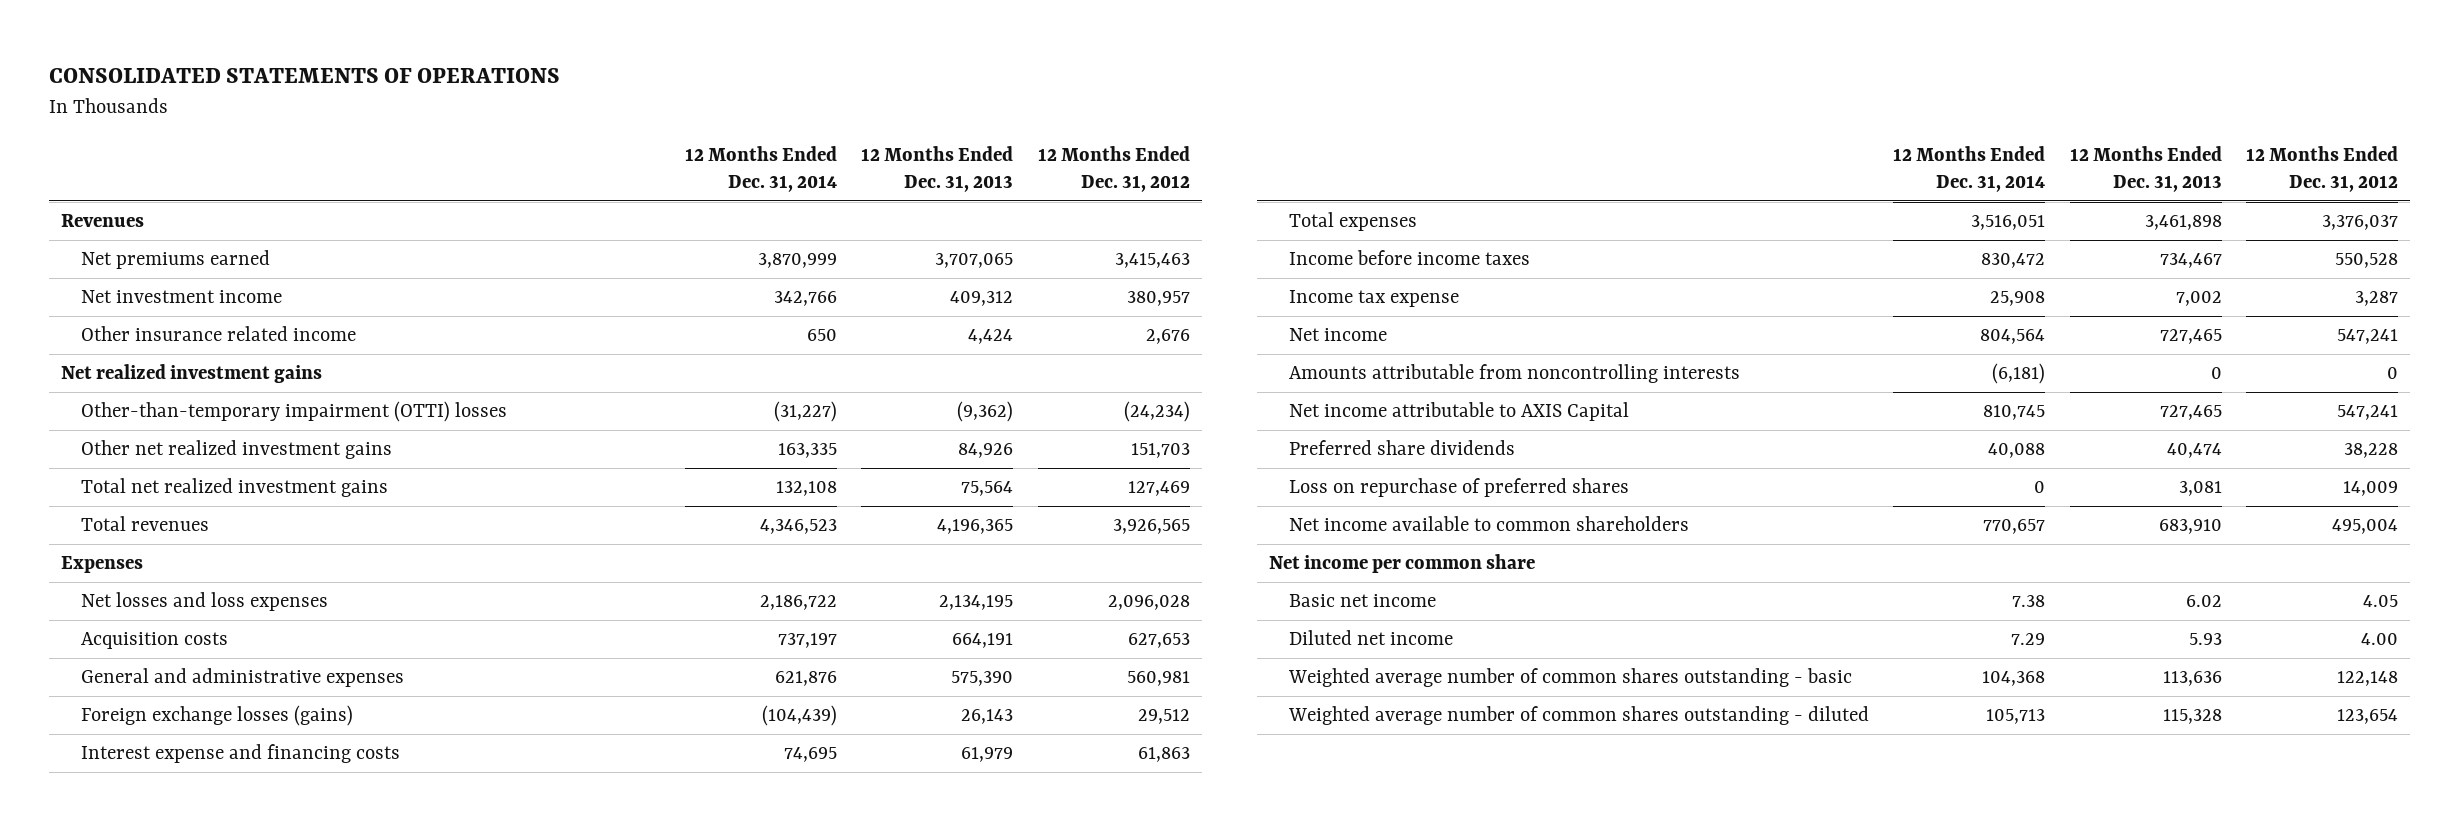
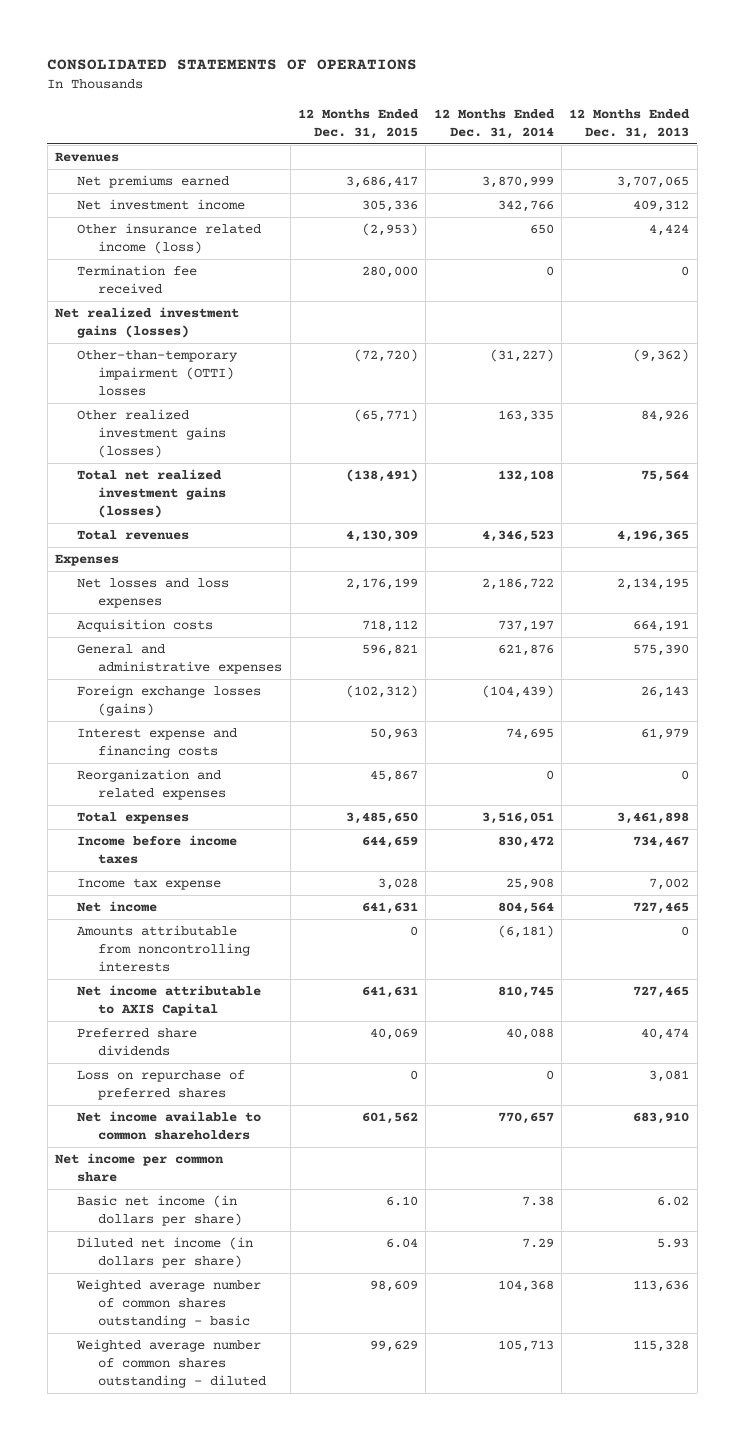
[1037,145,1190,192] 12 Months Ended Dec. 31, 2012 -> none
none -> [297,108,419,139] 12 Months Ended Dec. 31, 2015
[80,326,356,342] Other insurance related income -> [76,222,261,254] Other insurance related income (loss)
none -> [76,264,197,294] Termination fee received
[60,364,322,384] Net realized investment gains -> [55,306,240,338] Net realized investment gains (losses)
[80,440,392,460] Other net realized investment gains -> [76,408,227,458] Other realized investment gains (losses)
[80,478,388,498] Total net realized investment gains -> [76,468,227,518] Total net realized investment gains (losses)
none -> [76,768,227,800] Reorganization and related expenses
[1289,594,1437,608] Basic net income -> [76,1194,243,1226] Basic net income (in dollars per share)
[1289,630,1454,646] Diluted net income -> [76,1236,253,1268] Diluted net income (in dollars per share)

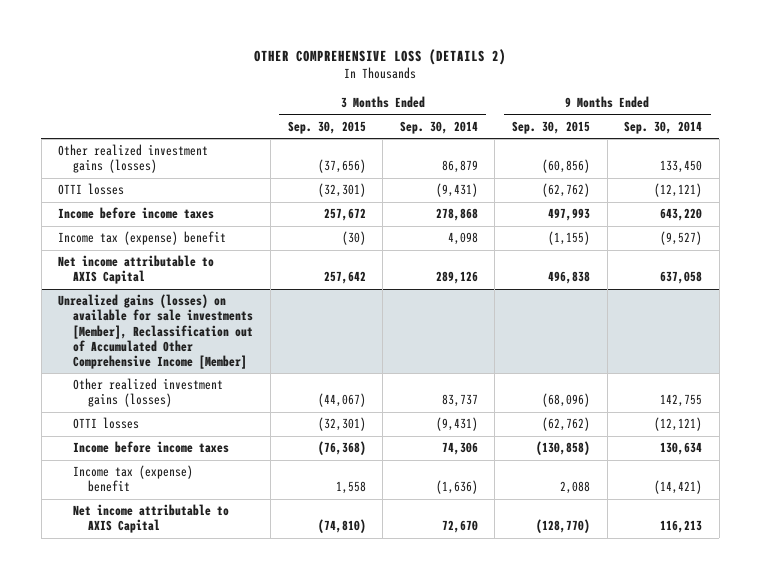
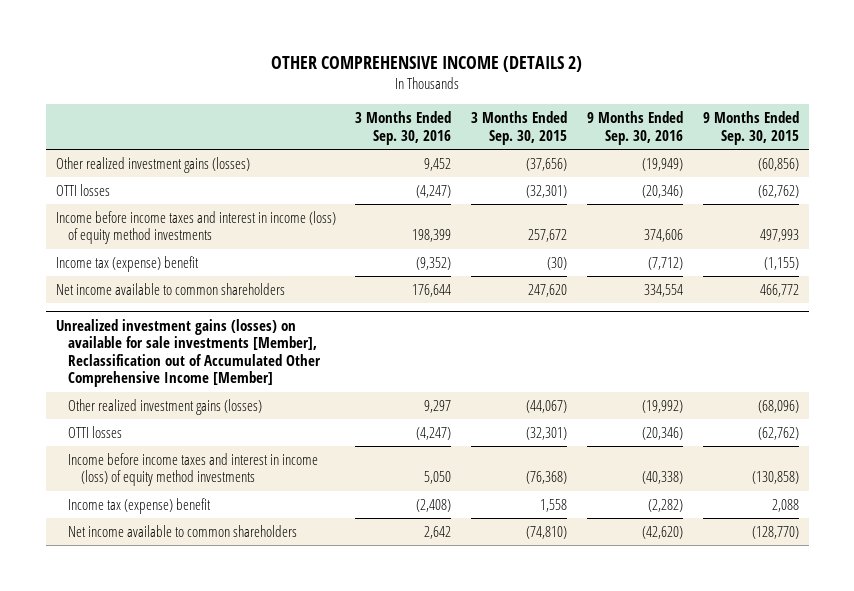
[254,49,507,66] OTHER COMPREHENSIVE LOSS (DETAILS 2) -> [271,55,583,72] OTHER COMPREHENSIVE INCOME (DETAILS 2)
[399,120,478,134] Sep. 30, 2014 -> none
[624,120,703,134] Sep. 30, 2014 -> none
none -> [355,111,452,145] 3 Months Ended Sep. 30, 2016
none -> [586,111,683,145] 9 Months Ended Sep. 30, 2016
[58,207,215,220] Income before income taxes -> [55,210,336,245] Income before income taxes and interest in income (loss) of equity method investments
[58,255,215,285] Net income attributable to AXIS Capital -> none
none -> [55,282,285,295] Net income available to common shareholders
[58,294,254,370] Unrealized gains (losses) on available for sale investments [Member], Reclassification out of Accumulated Other Comprehensive Income [Member] -> [55,318,322,388] Unrealized investment gains (losses) on available for sale investments [Member], Reclassification out of Accumulated Other Comprehensive Income [Member]
[73,441,230,454] Income before income taxes -> [68,452,319,487] Income before income taxes and interest in income (loss) of equity method investments
[73,504,230,534] Net income attributable to AXIS Capital -> [68,524,298,537] Net income available to common shareholders

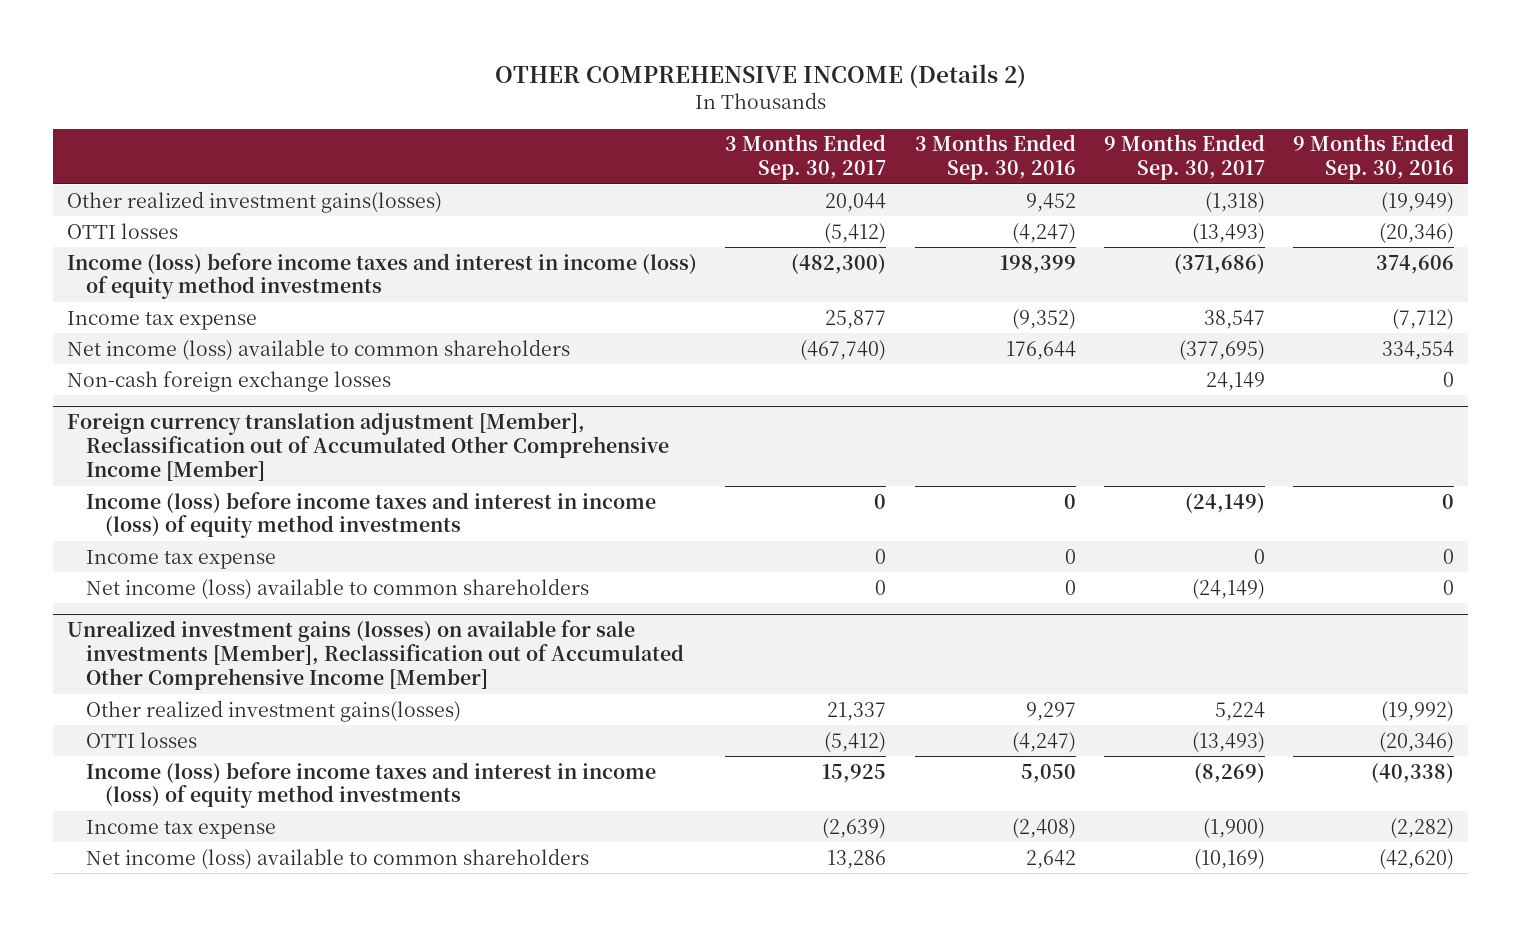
[271,55,583,72] OTHER COMPREHENSIVE INCOME (DETAILS 2) -> [494,63,1026,88] OTHER COMPREHENSIVE INCOME (Details 2)
[471,111,568,145] 3 Months Ended Sep. 30, 2015 -> none
[702,111,799,145] 9 Months Ended Sep. 30, 2015 -> none
none -> [725,134,887,181] 3 Months Ended Sep. 30, 2017
none -> [1103,134,1265,181] 9 Months Ended Sep. 30, 2017
[55,156,250,173] Other realized investment gains (losses) -> [66,190,442,213] Other realized investment gains(losses)
[55,210,336,245] Income before income taxes and interest in income (loss) of equity method investments -> [66,252,697,300] Income (loss) before income taxes and interest in income (loss) of equity method investments
[55,255,199,272] Income tax (expense) benefit -> [66,310,257,330] Income tax expense
[55,282,285,295] Net income available to common shareholders -> [66,338,570,361] Net income (loss) available to common shareholders
none -> [66,370,391,392] Non-cash foreign exchange losses
none -> [66,412,669,482] Foreign currency translation adjustment [Member], Reclassification out of Accumulated Other Comprehensive Income [Member]
none -> [85,491,656,539] Income (loss) before income taxes and interest in income (loss) of equity method investments
none -> [85,549,276,569] Income tax expense
none -> [85,577,589,600] Net income (loss) available to common shareholders
[68,398,263,415] Other realized investment gains (losses) -> [85,699,461,722] Other realized investment gains(losses)
[68,452,319,487] Income before income taxes and interest in income (loss) of equity method investments -> [85,761,656,809] Income (loss) before income taxes and interest in income (loss) of equity method investments
[68,497,212,514] Income tax (expense) benefit -> [85,819,276,839] Income tax expense
[68,524,298,537] Net income available to common shareholders -> [85,847,589,870] Net income (loss) available to common shareholders

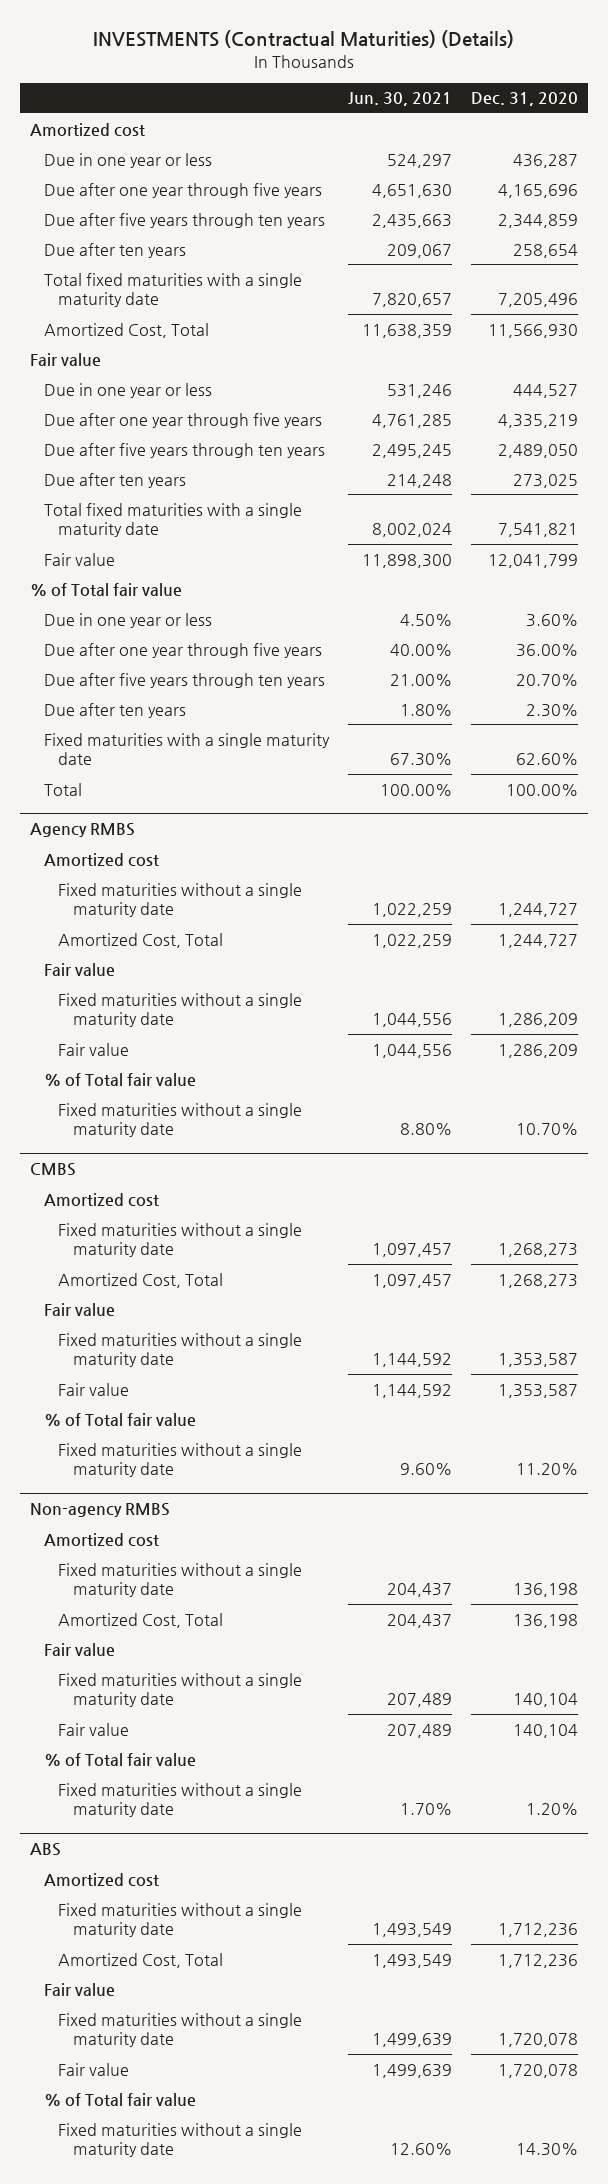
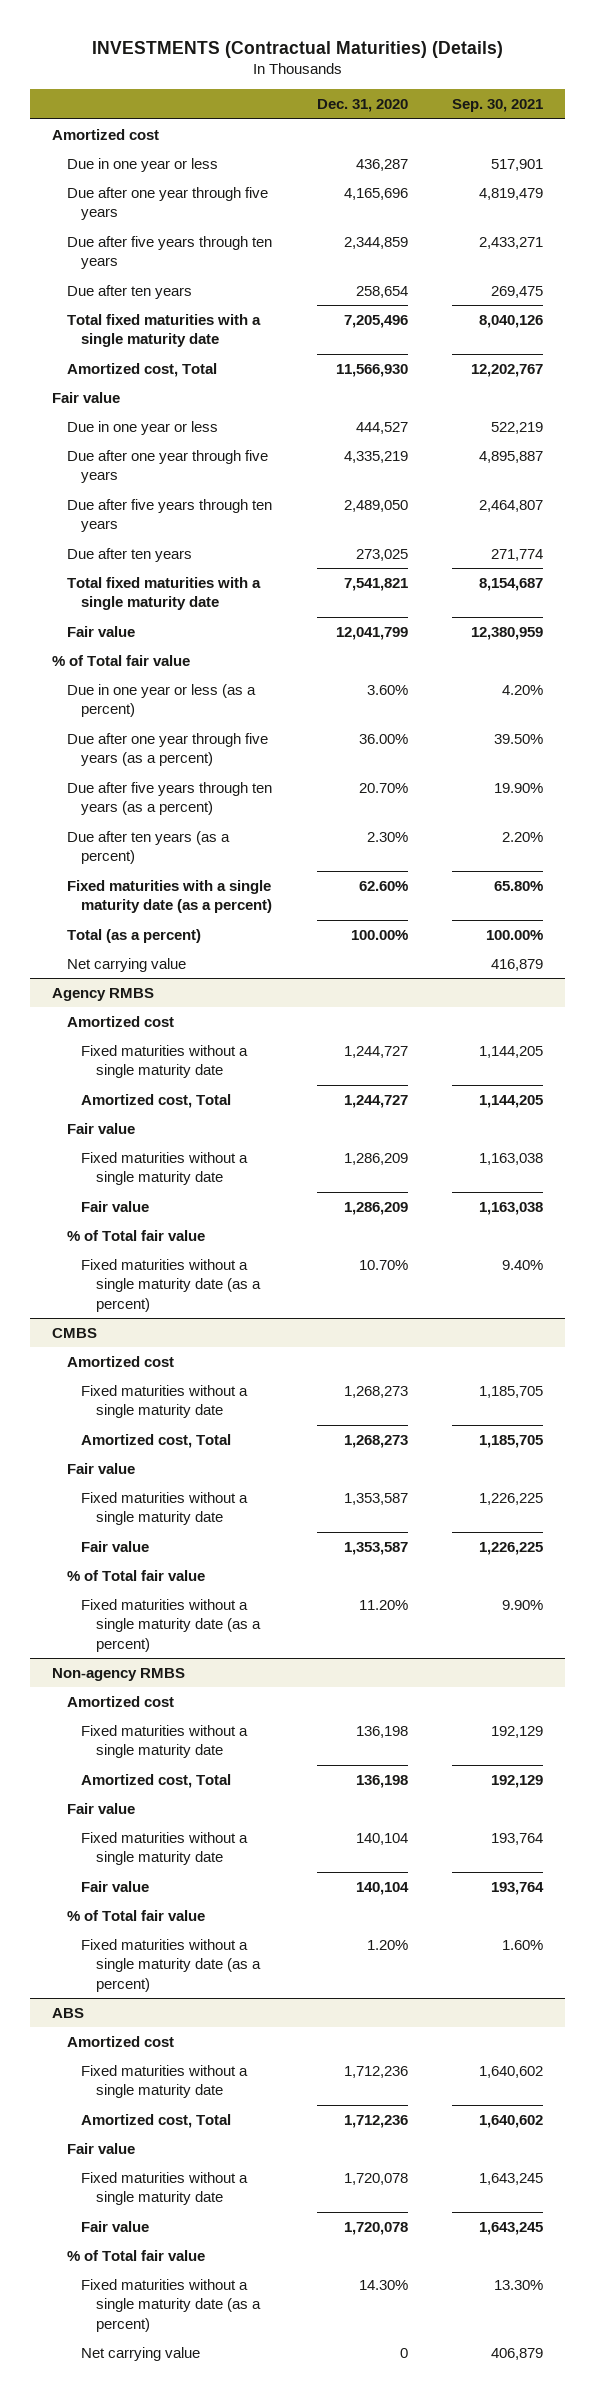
[348,92,453,107] Jun. 30, 2021 -> none
none -> [452,99,544,113] Sep. 30, 2021
[43,322,209,338] Amortized Cost, Total -> [66,362,217,377] Amortized cost, Total
[43,612,212,628] Due in one year or less -> [66,683,256,718] Due in one year or less (as a percent)
[43,642,322,658] Due after one year through five years -> [66,732,268,767] Due after one year through five years (as a percent)
[43,672,325,688] Due after five years through ten years -> [66,781,272,816] Due after five years through ten years (as a percent)
[43,702,186,718] Due after ten years -> [66,830,230,865] Due after ten years (as a percent)
[43,732,330,766] Fixed maturities with a single maturity date -> [66,879,273,914] Fixed maturities with a single maturity date (as a percent)
[43,782,82,796] Total -> [66,928,201,943] Total (as a percent)
none -> [66,957,186,972] Net carrying value
[58,932,224,948] Amortized Cost, Total -> [81,1093,232,1108] Amortized cost, Total
[58,1102,303,1138] Fixed maturities without a single maturity date -> [81,1258,261,1312] Fixed maturities without a single maturity date (as a percent)
[58,1272,224,1288] Amortized Cost, Total -> [81,1433,232,1448] Amortized cost, Total
[58,1442,303,1478] Fixed maturities without a single maturity date -> [81,1598,261,1652] Fixed maturities without a single maturity date (as a percent)
[58,1612,224,1628] Amortized Cost, Total -> [81,1773,232,1788] Amortized cost, Total
[58,1782,303,1818] Fixed maturities without a single maturity date -> [81,1938,261,1992] Fixed maturities without a single maturity date (as a percent)
[58,1952,224,1968] Amortized Cost, Total -> [81,2113,232,2128] Amortized cost, Total
[58,2122,303,2158] Fixed maturities without a single maturity date -> [81,2278,261,2332] Fixed maturities without a single maturity date (as a percent)
none -> [81,2346,201,2361] Net carrying value

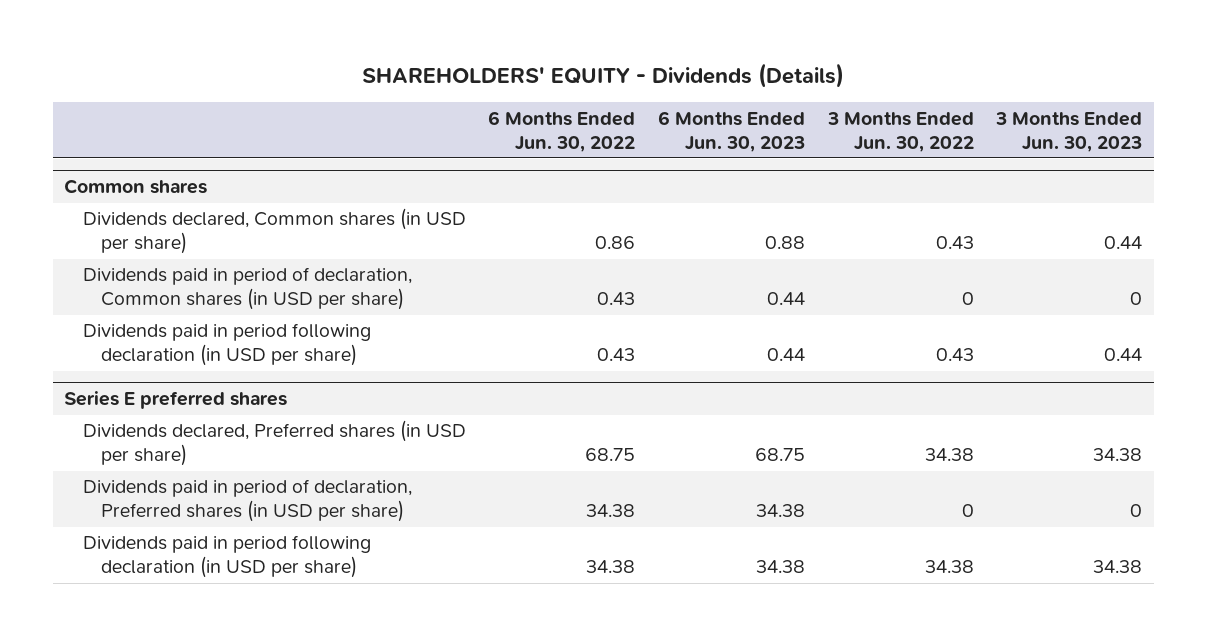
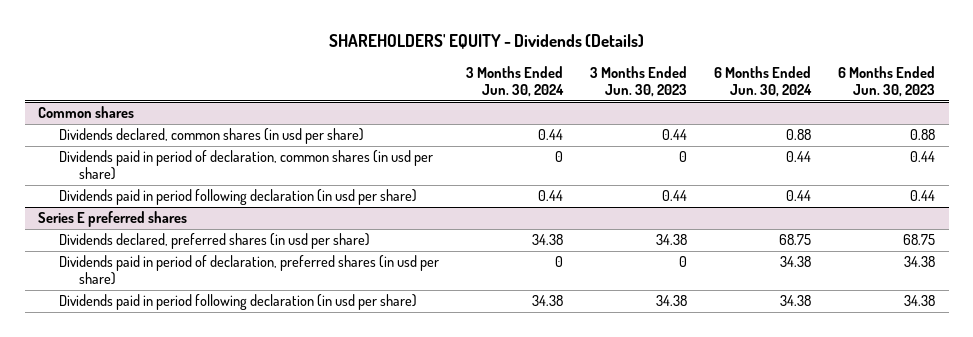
[488,110,636,152] 6 Months Ended Jun. 30, 2022 -> none
[826,111,974,152] 3 Months Ended Jun. 30, 2022 -> none
none -> [465,66,564,98] 3 Months Ended Jun. 30, 2024
none -> [713,66,812,98] 6 Months Ended Jun. 30, 2024
[82,208,466,255] Dividends declared, Common shares (in USD per share) -> [58,128,364,145] Dividends declared, common shares (in usd per share)
[82,267,412,311] Dividends paid in period of declaration, Common shares (in USD per share) -> [58,150,433,181] Dividends paid in period of declaration, common shares (in usd per share)
[82,323,371,367] Dividends paid in period following declaration (in USD per share) -> [58,189,417,206] Dividends paid in period following declaration (in usd per share)
[82,420,466,467] Dividends declared, Preferred shares (in USD per share) -> [58,233,370,250] Dividends declared, preferred shares (in usd per share)
[82,479,412,523] Dividends paid in period of declaration, Preferred shares (in USD per share) -> [58,255,439,286] Dividends paid in period of declaration, preferred shares (in usd per share)
[82,535,371,579] Dividends paid in period following declaration (in USD per share) -> [58,294,417,311] Dividends paid in period following declaration (in usd per share)

